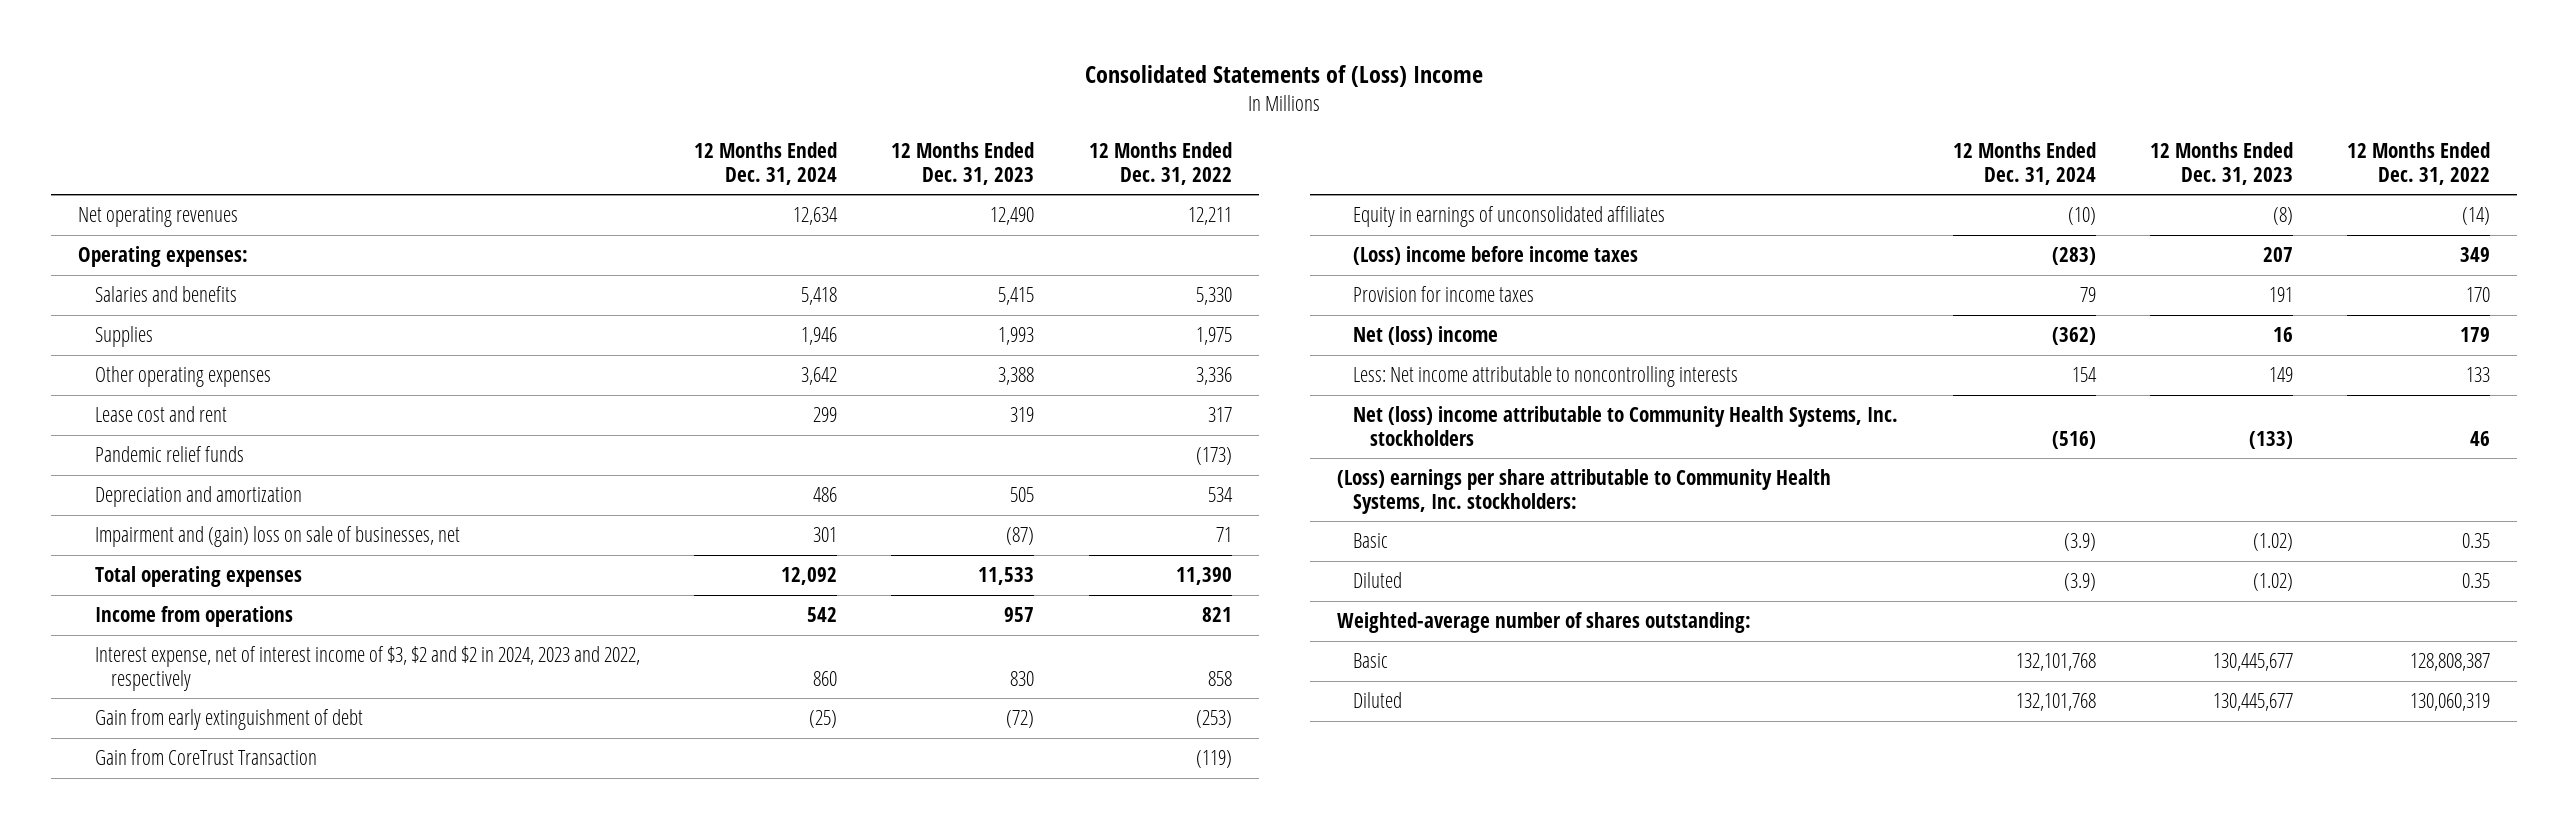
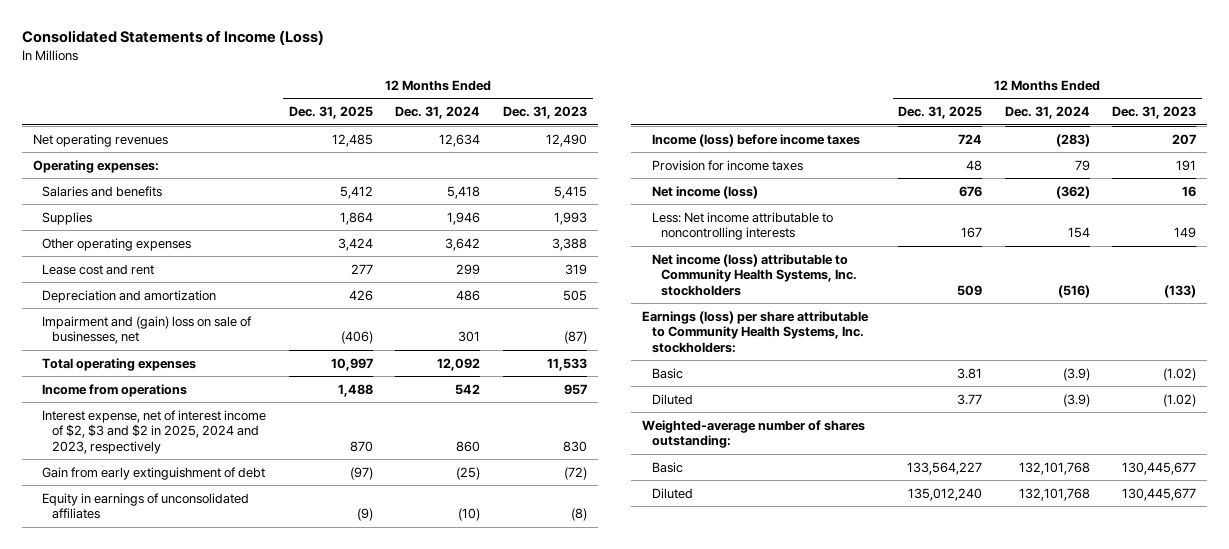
[1085,64,1484,87] Consolidated Statements of (Loss) Income -> [21,30,324,46] Consolidated Statements of Income (Loss)
[1088,142,1232,185] 12 Months Ended Dec. 31, 2022 -> none
none -> [288,106,373,120] Dec. 31, 2025
[94,446,244,463] Pandemic relief funds -> none
[94,646,640,691] Interest expense, net of interest income of $3, $2 and $2 in 2024, 2023 and 2022, respectively -> [42,409,267,455] Interest expense, net of interest income of $2, $3 and $2 in 2025, 2024 and 2023, respectively
[94,749,317,766] Gain from CoreTrust Transaction -> none
[1353,246,1639,266] (Loss) income before income taxes -> [651,133,860,147] Income (loss) before income taxes
[1353,326,1499,346] Net (loss) income -> [651,185,758,199] Net income (loss)
[1353,406,1899,446] Net (loss) income attributable to Community Health Systems, Inc. stockholders -> [651,253,858,297] Net income (loss) attributable to Community Health Systems, Inc. stockholders
[1336,469,1831,514] (Loss) earnings per share attributable to Community Health Systems, Inc. stockholders: -> [642,310,870,354] Earnings (loss) per share attributable to Community Health Systems, Inc. stockholders:

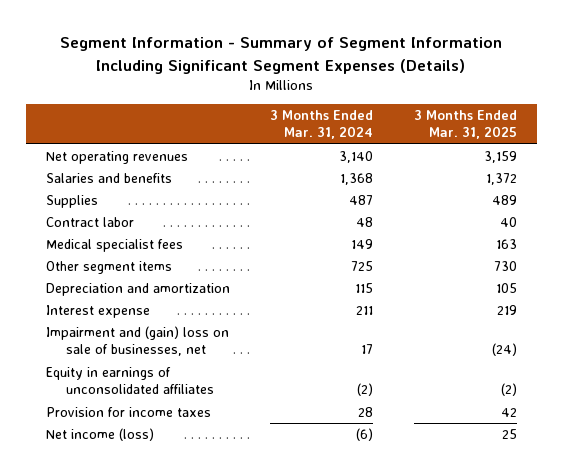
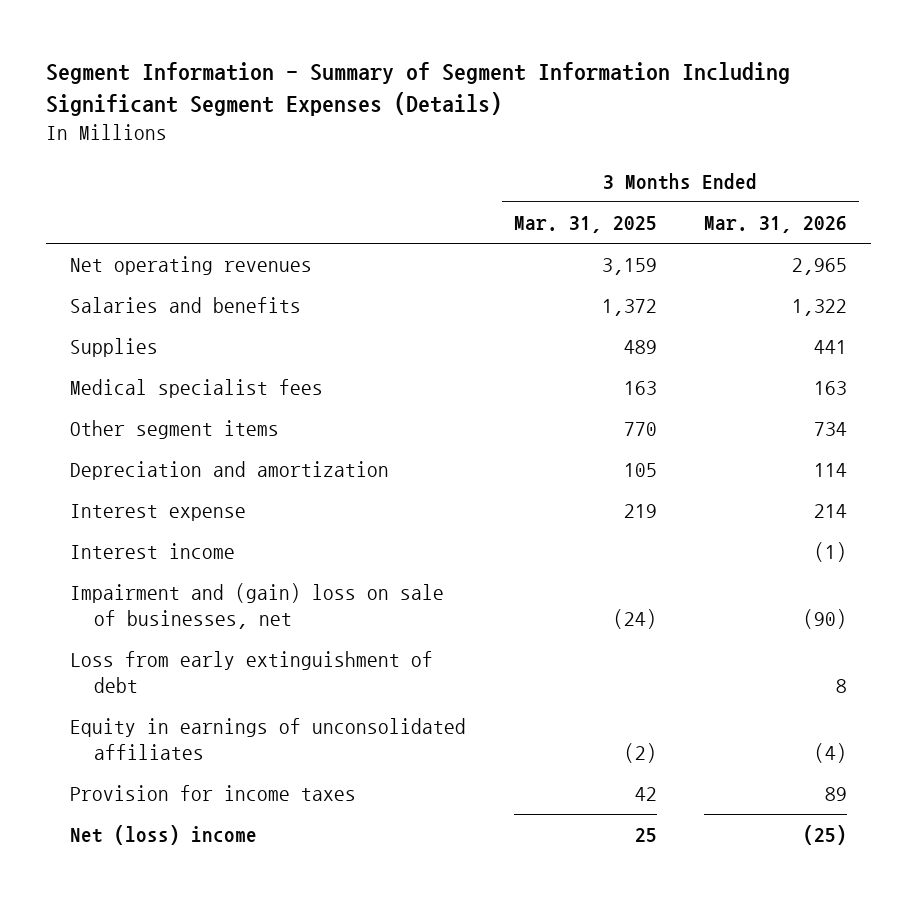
[270,110,374,140] 3 Months Ended Mar. 31, 2024 -> none
none -> [704,216,848,234] Mar. 31, 2026
[46,217,135,228] Contract labor -> none
[493,261,517,272] 730 -> [623,422,657,437] 770
none -> [70,543,236,560] Interest income
none -> [70,651,434,694] Loss from early extinguishment of debt
[46,428,155,442] Net income (loss) -> [70,825,258,846] Net (loss) income

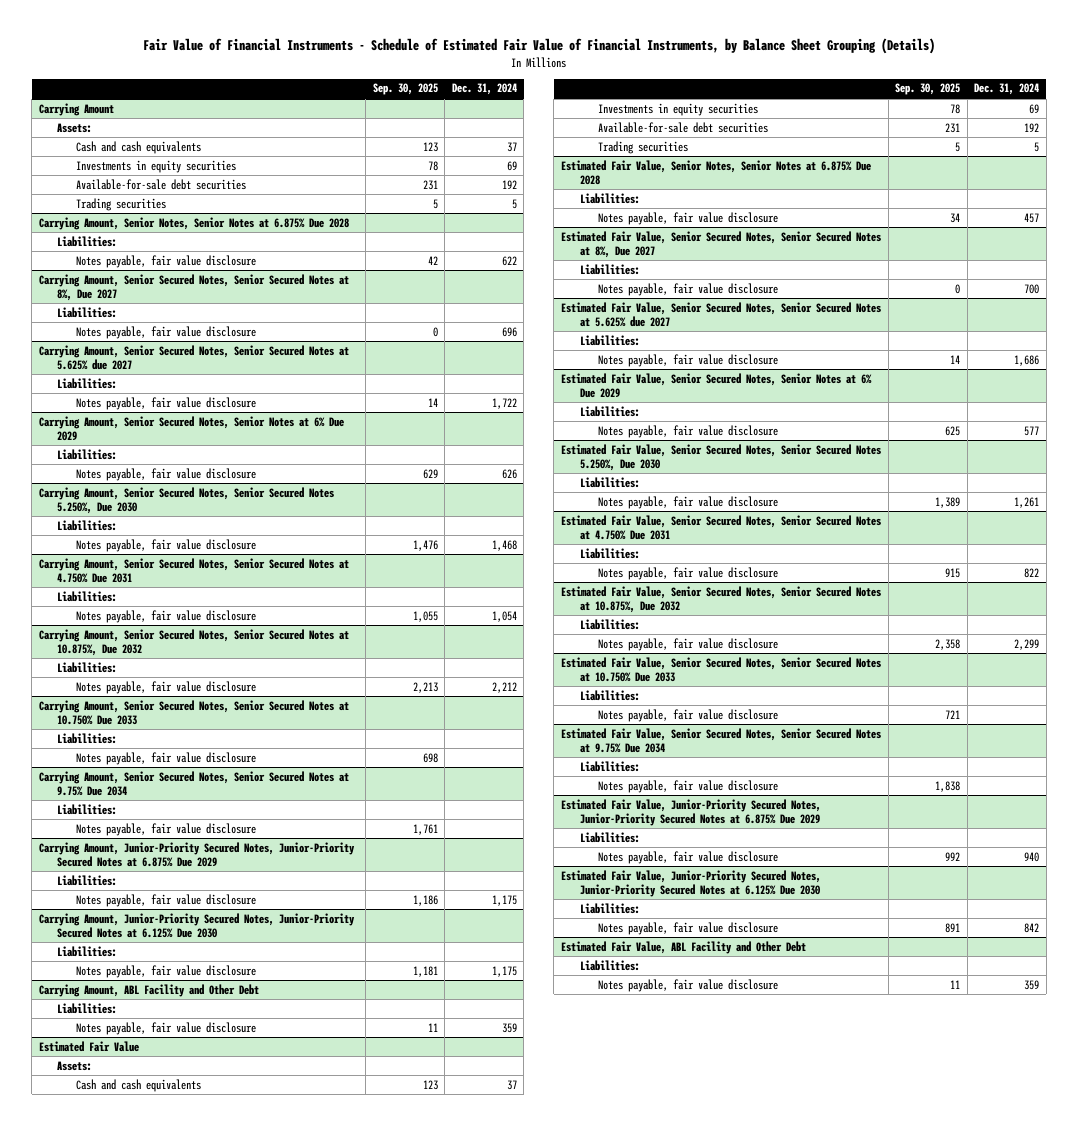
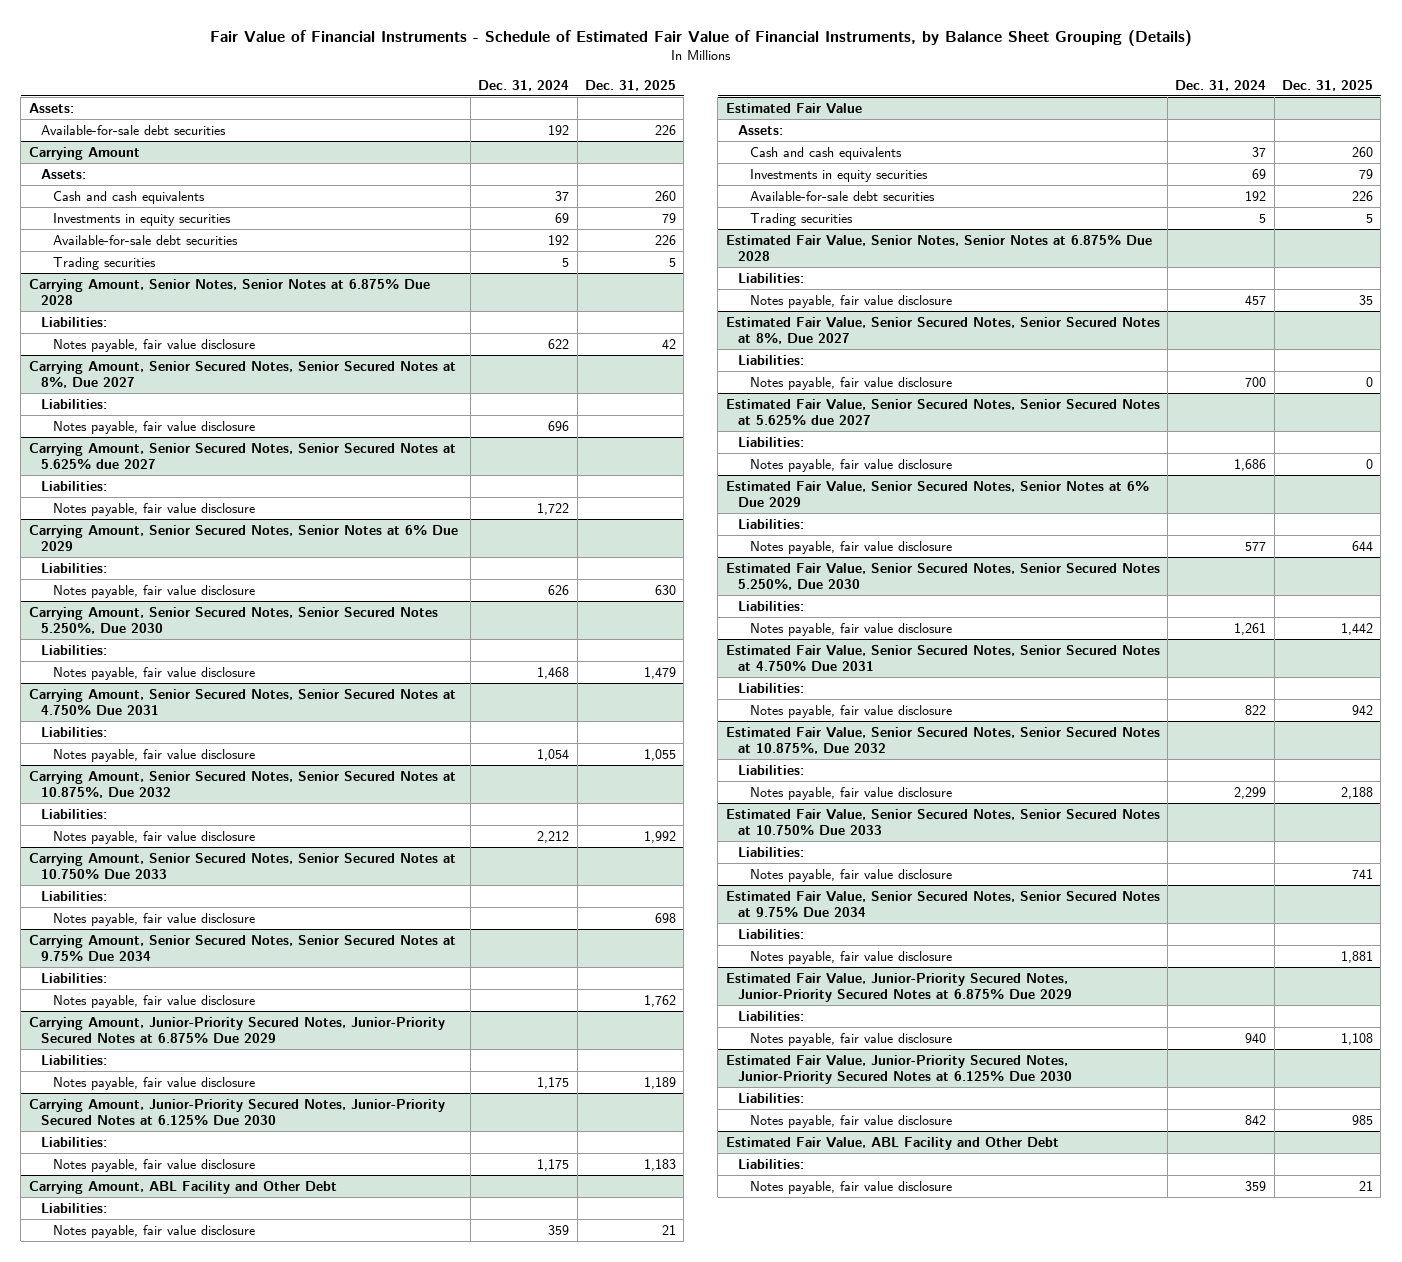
[372,83,438,96] Sep. 30, 2025 -> none
none -> [585,79,677,91] Dec. 31, 2025
none -> [28,102,74,113] Assets:
none -> [40,124,226,135] Available-for-sale debt securities

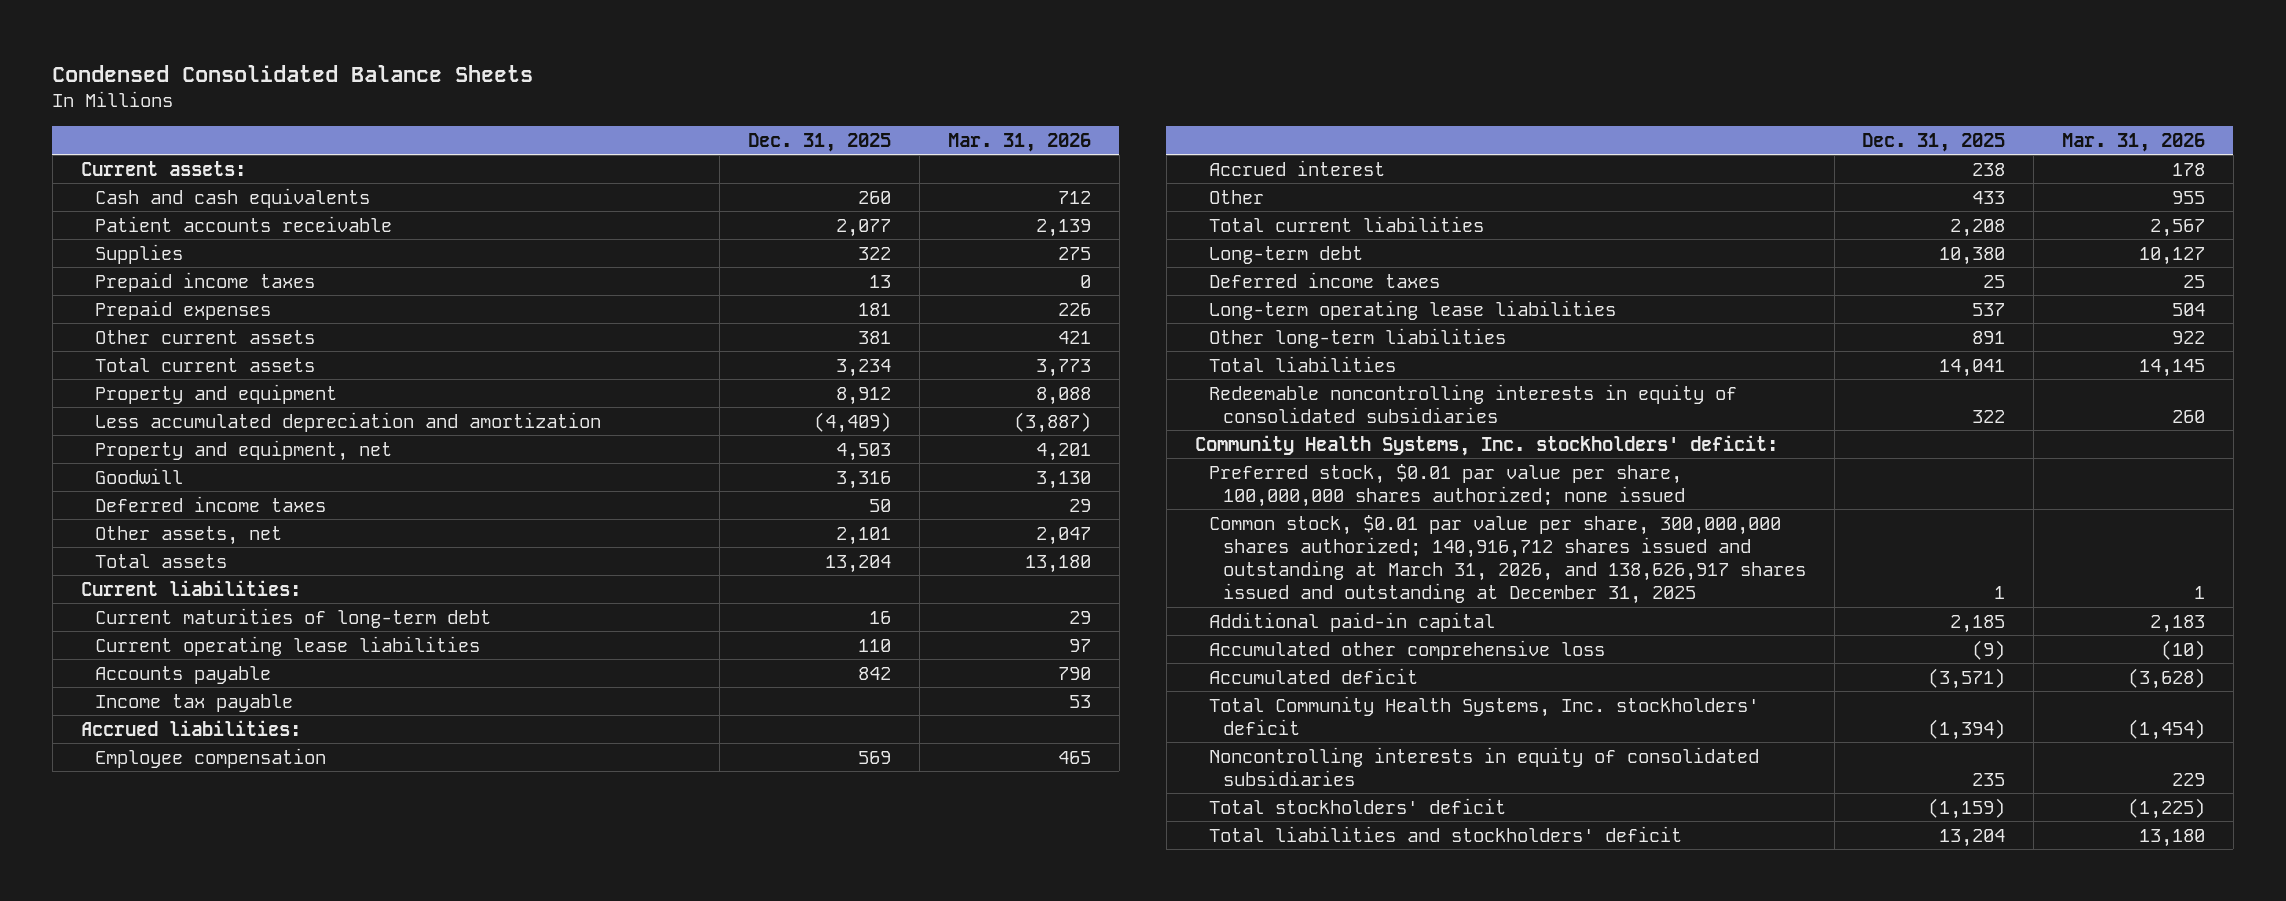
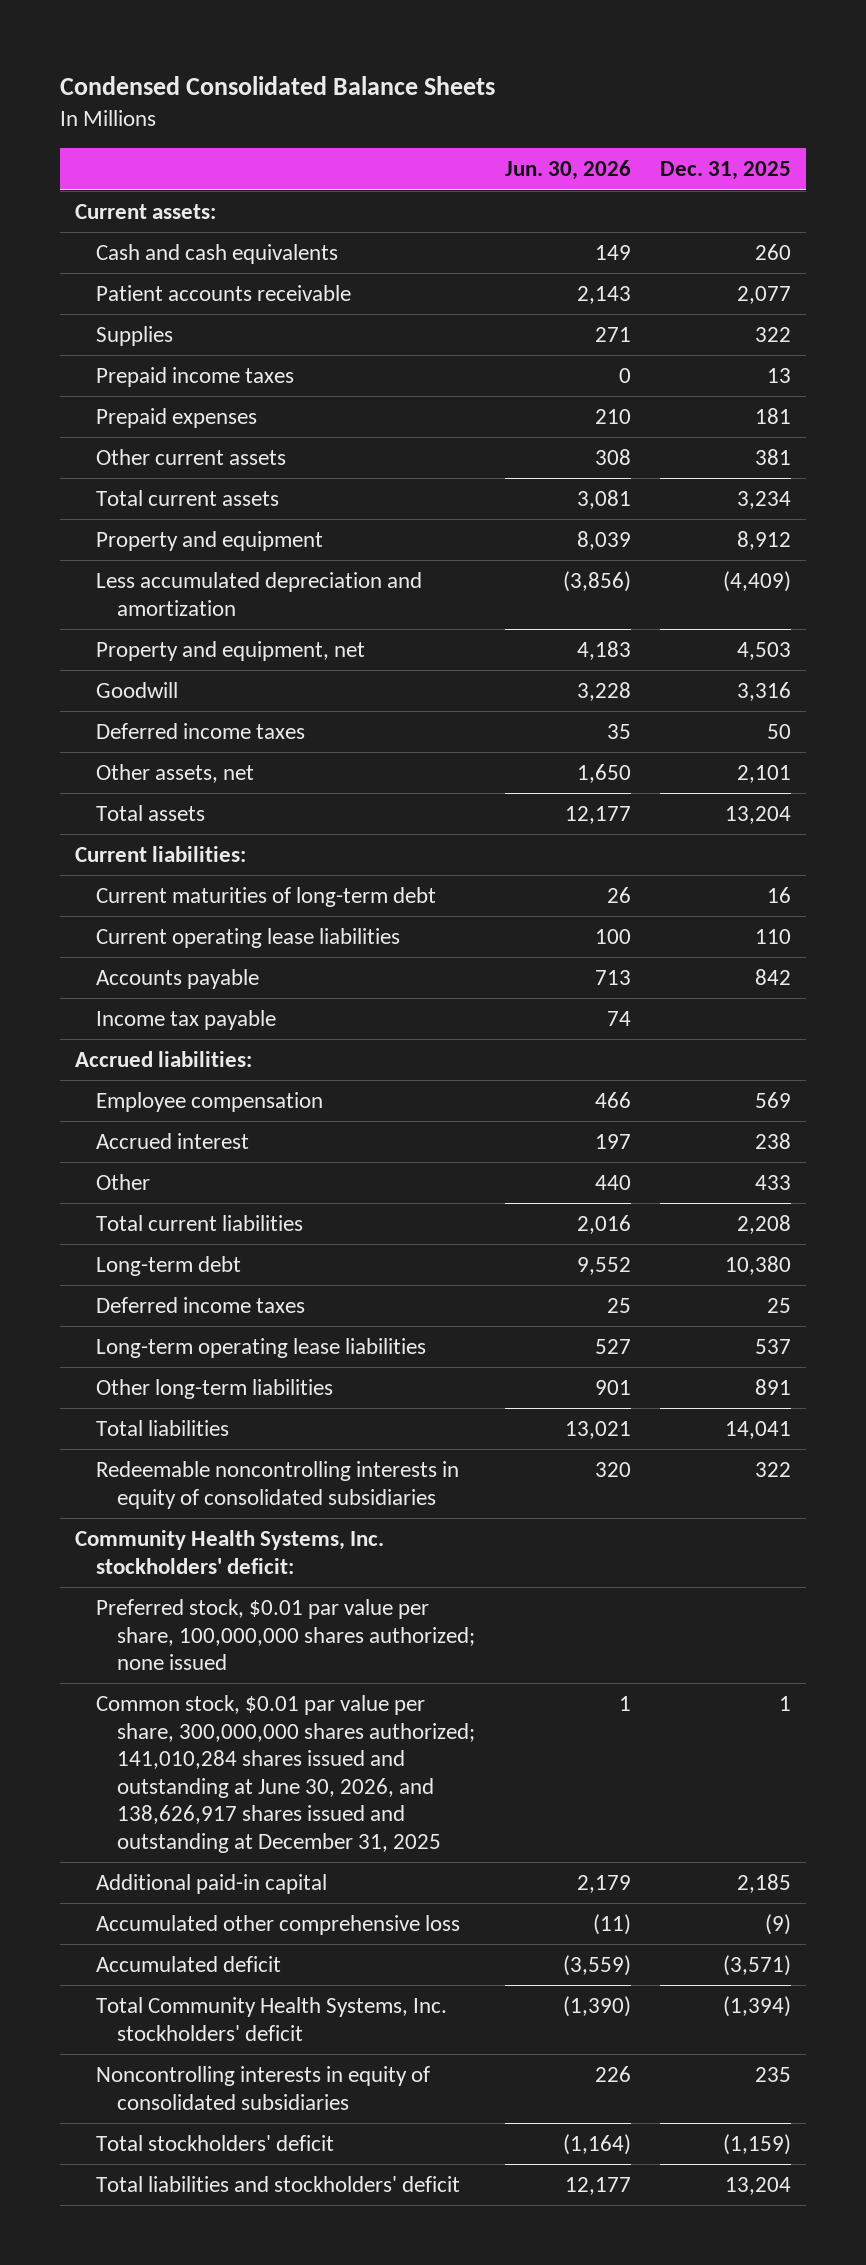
[947,132,1091,152] Mar. 31, 2026 -> none
none -> [504,160,631,181] Jun. 30, 2026
[1208,514,1806,605] Common stock, $0.01 par value per share, 300,000,000 shares authorized; 140,916,712 shares issued and outstanding at March 31, 2026, and 138,626,917 shares issued and outstanding at December 31, 2025 -> [95,1694,475,1853] Common stock, $0.01 par value per share, 300,000,000 shares authorized; 141,010,284 shares issued and outstanding at June 30, 2026, and 138,626,917 shares issued and outstanding at December 31, 2025

